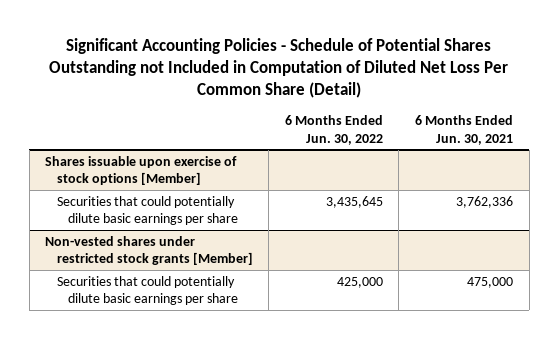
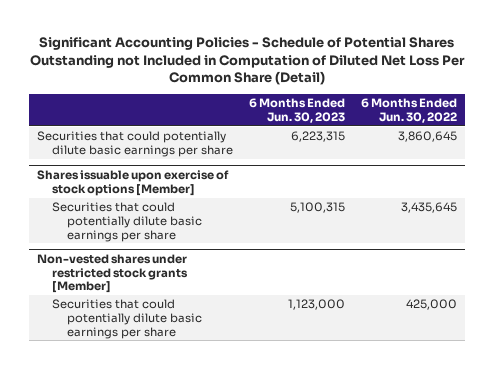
[415,115,514,145] 6 Months Ended Jun. 30, 2021 -> none
none -> [248,98,345,123] 6 Months Ended Jun. 30, 2023
none -> [37,131,234,157] Securities that could potentially dilute basic earnings per share

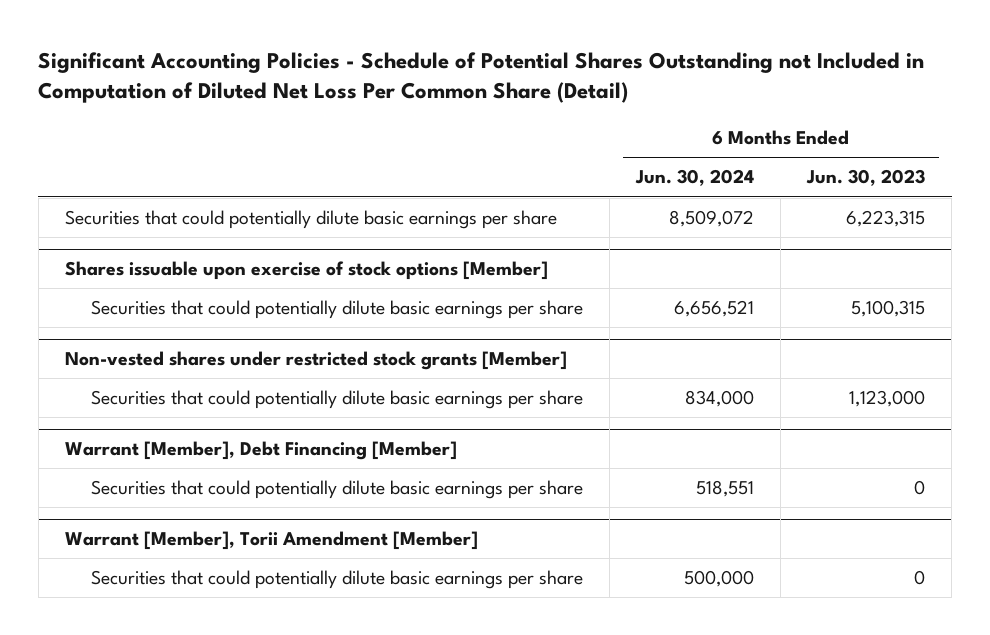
[360,98,457,123] 6 Months Ended Jun. 30, 2022 -> none
none -> [634,169,754,187] Jun. 30, 2024
none -> [65,441,458,461] Warrant [Member], Debt Financing [Member]
none -> [90,480,583,500] Securities that could potentially dilute basic earnings per share
none -> [65,531,479,551] Warrant [Member], Torii Amendment [Member]
none -> [90,570,583,590] Securities that could potentially dilute basic earnings per share

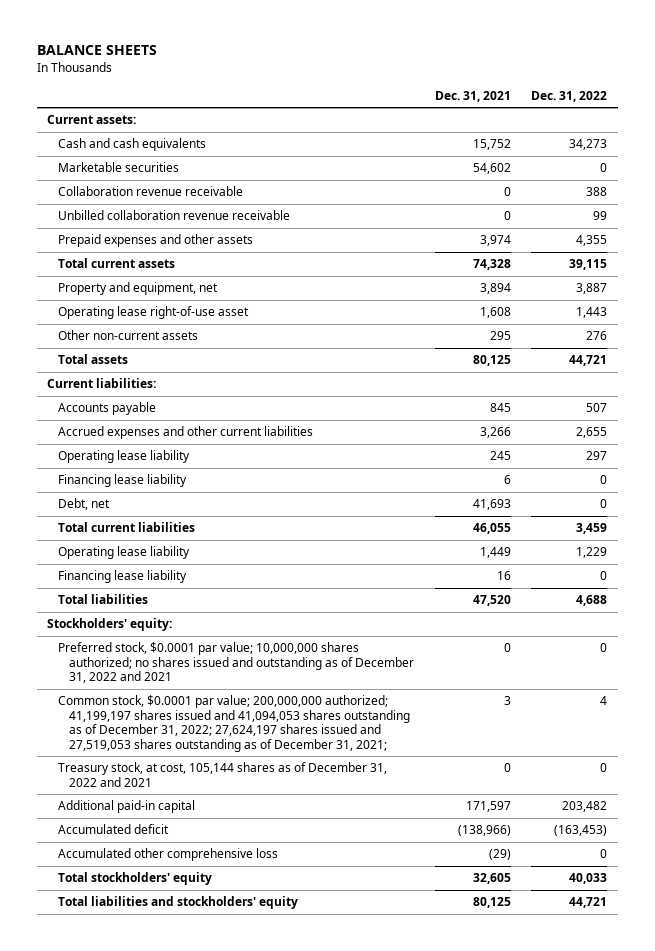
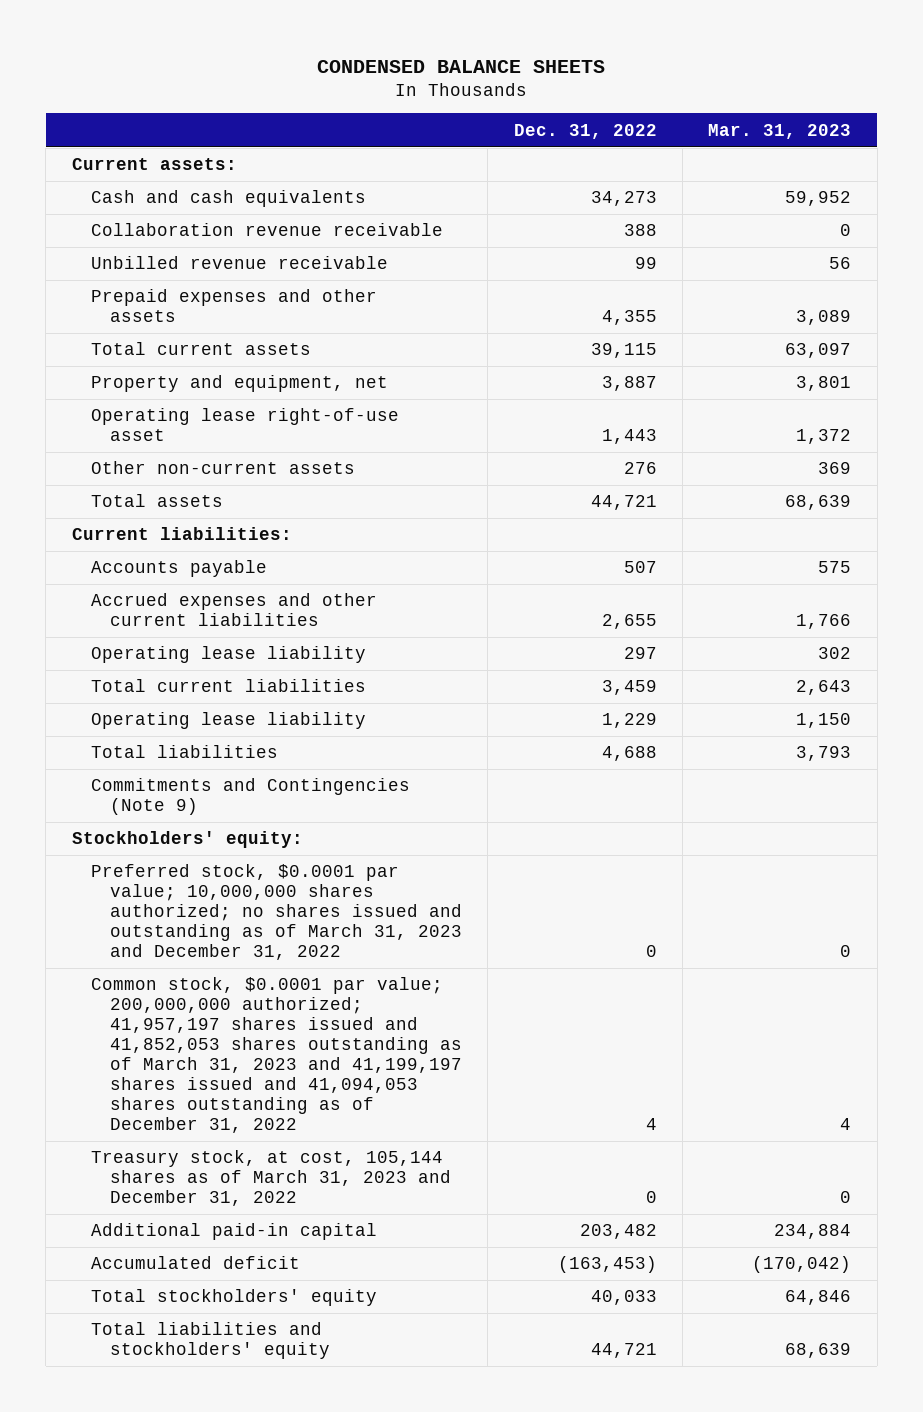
[36,45,157,56] BALANCE SHEETS -> [317,59,606,73] CONDENSED BALANCE SHEETS
[434,90,511,102] Dec. 31, 2021 -> none
none -> [708,123,852,139] Mar. 31, 2023
[58,162,180,173] Marketable securities -> none
[58,210,291,221] Unbilled collaboration revenue receivable -> [90,256,388,270] Unbilled revenue receivable
[58,474,188,488] Financing lease liability -> none
[58,498,111,511] Debt, net -> none
[58,570,188,584] Financing lease liability -> none
none -> [90,778,410,816] Commitments and Contingencies (Note 9)
[58,642,414,684] Preferred stock, $0.0001 par value; 10,000,000 shares authorized; no shares issued and outstanding as of December 31, 2022 and 2021 -> [90,864,463,961] Preferred stock, $0.0001 par value; 10,000,000 shares authorized; no shares issued and outstanding as of March 31, 2023 and December 31, 2022
[58,695,410,752] Common stock, $0.0001 par value; 200,000,000 authorized; 41,199,197 shares issued and 41,094,053 shares outstanding as of December 31, 2022; 27,624,197 shares issued and 27,519,053 shares outstanding as of December 31, 2021; -> [90,977,463,1134] Common stock, $0.0001 par value; 200,000,000 authorized; 41,957,197 shares issued and 41,852,053 shares outstanding as of March 31, 2023 and 41,199,197 shares issued and 41,094,053 shares outstanding as of December 31, 2022
[58,762,388,787] Treasury stock, at cost, 105,144 shares as of December 31, 2022 and 2021 -> [90,1150,452,1207] Treasury stock, at cost, 105,144 shares as of March 31, 2023 and December 31, 2022
[58,848,279,862] Accumulated other comprehensive loss -> none

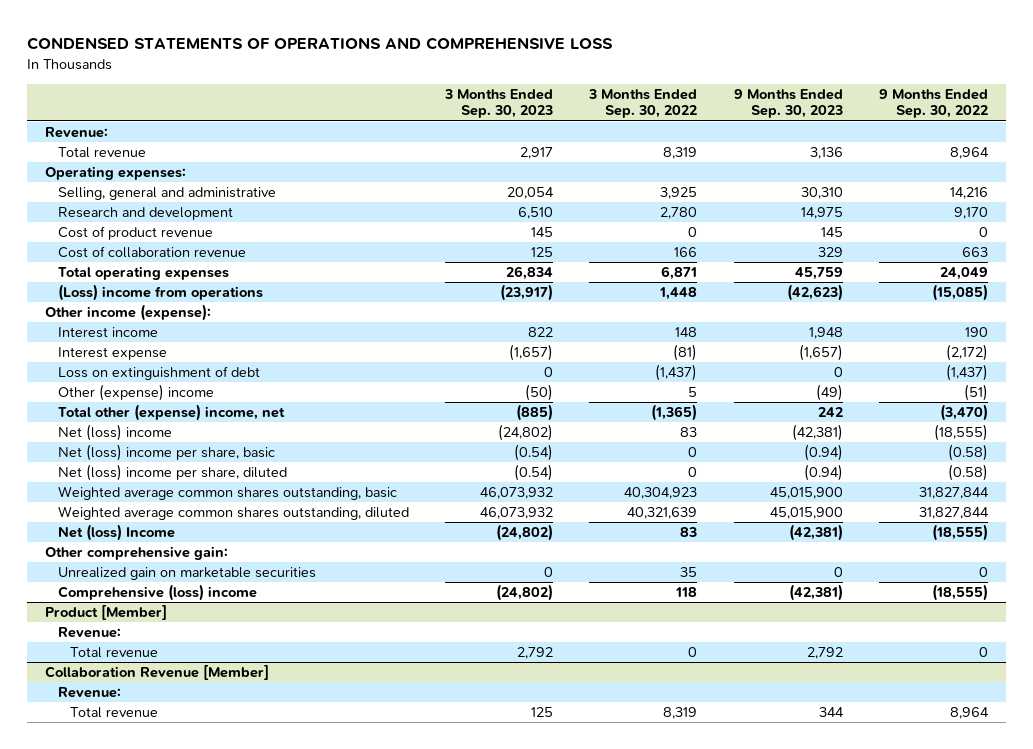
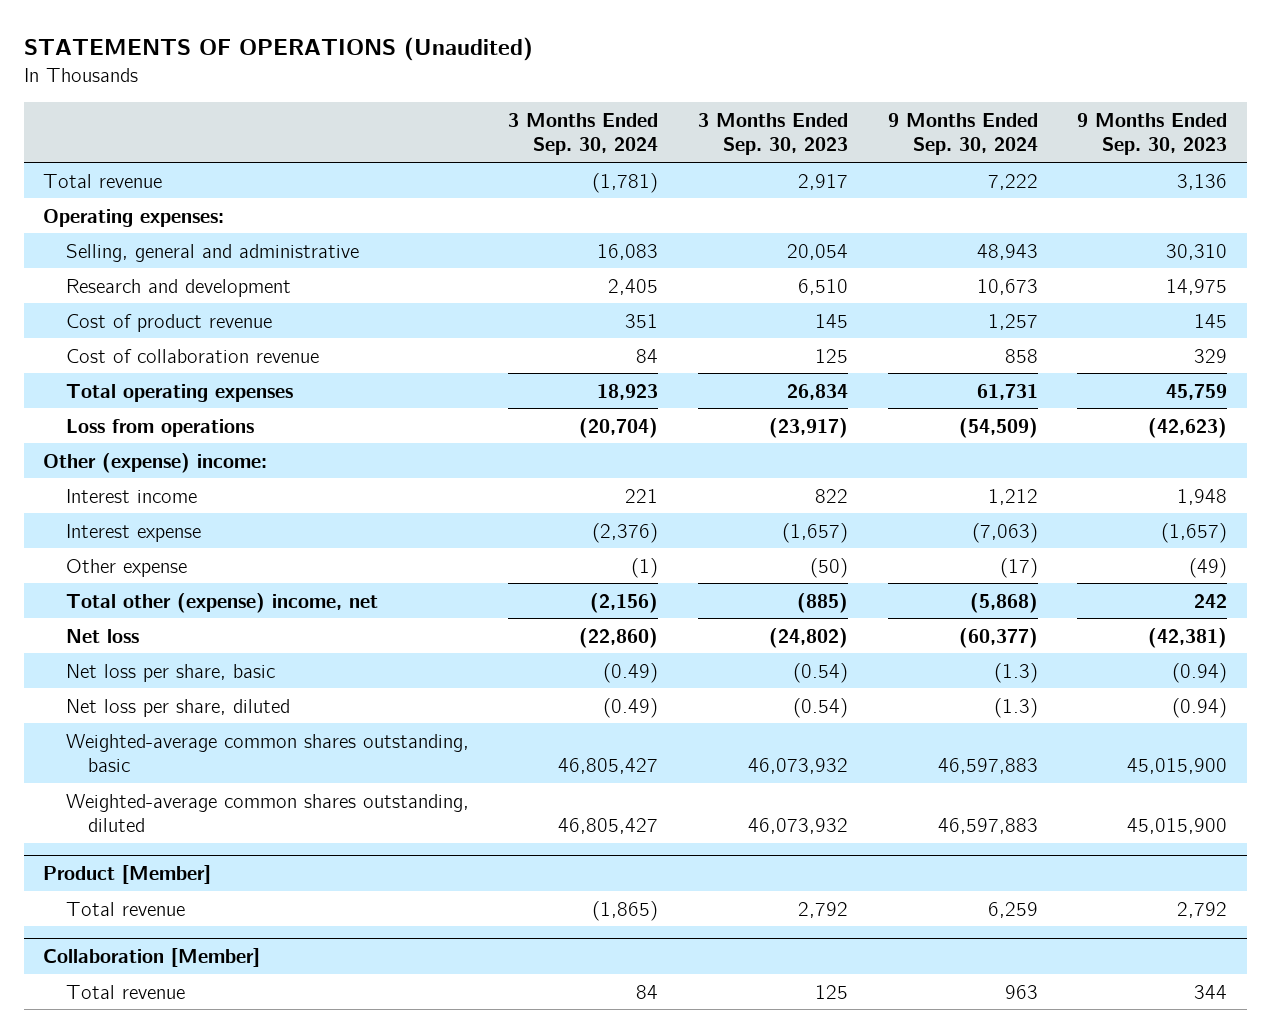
[27,37,614,51] CONDENSED STATEMENTS OF OPERATIONS AND COMPREHENSIVE LOSS -> [23,36,533,61] STATEMENTS OF OPERATIONS (Unaudited)
[588,88,698,119] 3 Months Ended Sep. 30, 2022 -> none
[879,88,989,119] 9 Months Ended Sep. 30, 2022 -> none
none -> [508,112,659,156] 3 Months Ended Sep. 30, 2024
none -> [887,112,1038,156] 9 Months Ended Sep. 30, 2024
[45,127,109,139] Revenue: -> none
[57,284,263,302] (Loss) income from operations -> [65,418,254,437] Loss from operations
[45,304,212,322] Other income (expense): -> [43,452,268,473] Other (expense) income:
[57,366,260,381] Loss on extinguishment of debt -> none
[57,384,214,402] Other (expense) income -> [65,558,187,577] Other expense
[57,524,175,542] Net (loss) Income -> none
[45,546,229,561] Other comprehensive gain: -> none
[57,567,316,581] Unrealized gain on marketable securities -> none
[57,584,257,602] Comprehensive (loss) income -> none
[57,424,172,442] Net (loss) income -> [65,628,139,643] Net loss
[57,444,275,462] Net (loss) income per share, basic -> [65,663,275,682] Net loss per share, basic
[57,464,287,482] Net (loss) income per share, diluted -> [65,698,290,717] Net loss per share, diluted
[57,486,397,501] Weighted average common shares outstanding, basic -> [65,733,469,773] Weighted-average common shares outstanding, basic
[57,506,409,521] Weighted average common shares outstanding, diluted -> [65,793,469,833] Weighted-average common shares outstanding, diluted
[57,627,121,639] Revenue: -> none
[57,687,121,699] Revenue: -> none
[45,665,270,681] Collaboration Revenue [Member] -> [43,948,261,968] Collaboration [Member]

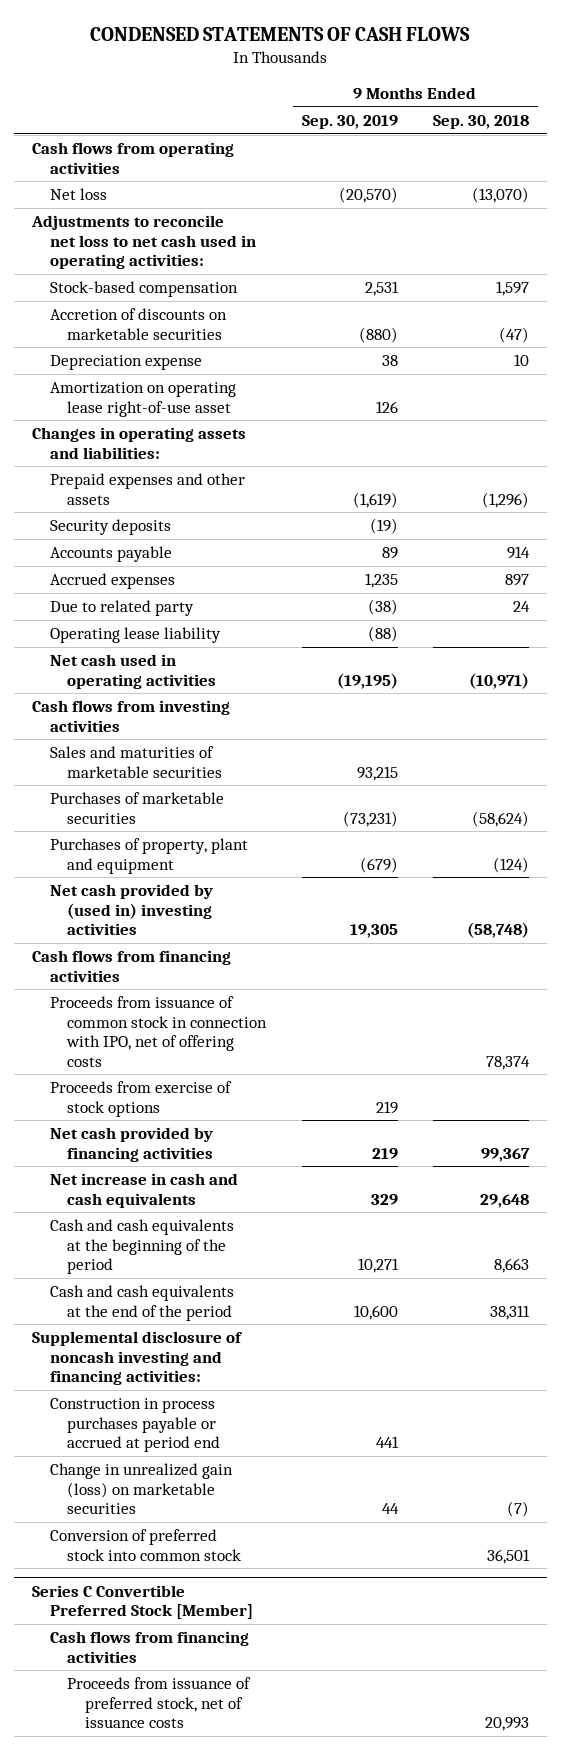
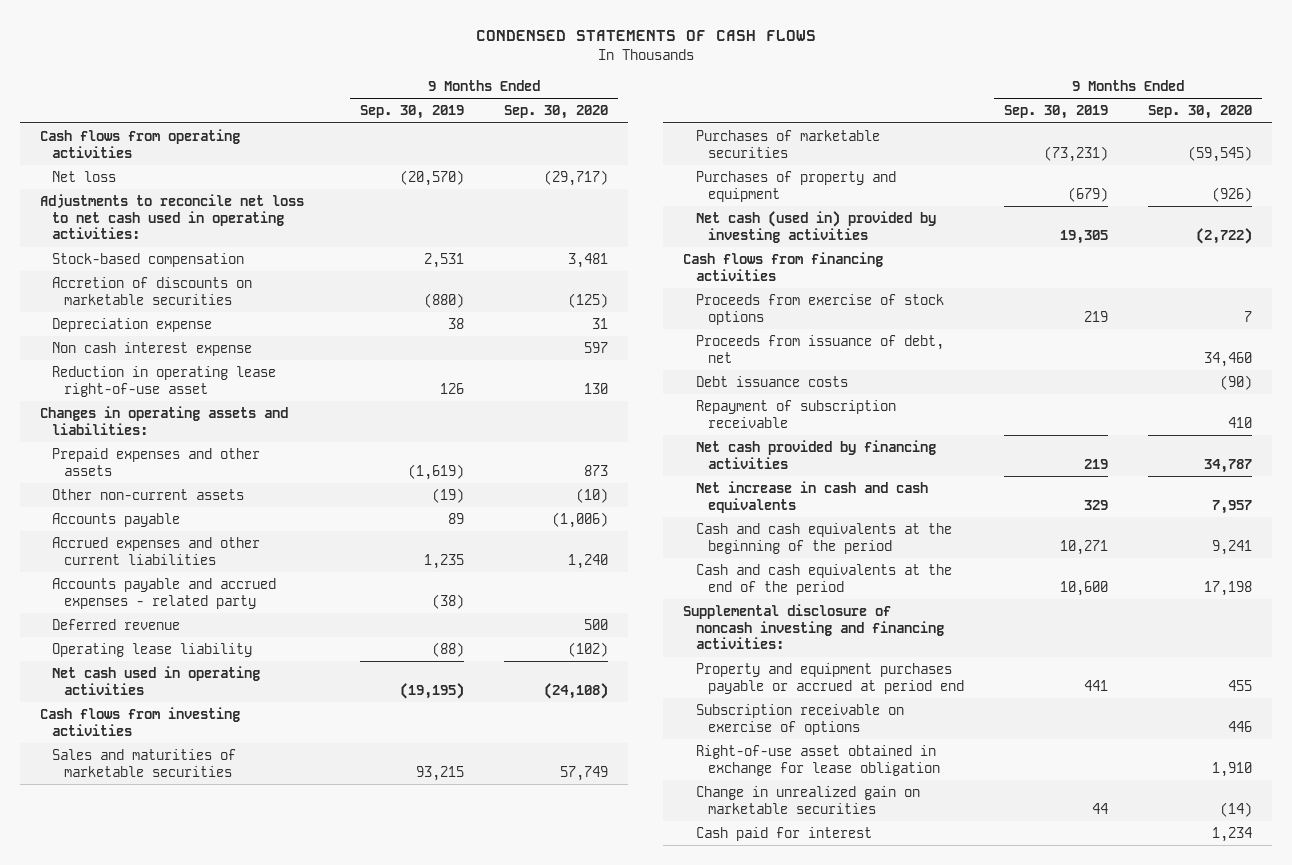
[432,115,529,130] Sep. 30, 2018 -> none
none -> [504,105,609,120] Sep. 30, 2020
none -> [51,341,252,356] Non cash interest expense
[49,382,236,417] Amortization on operating lease right-of-use asset -> [51,365,276,397] Reduction in operating lease right-of-use asset
[49,519,171,536] Security deposits -> none
none -> [51,488,244,500] Other non-current assets
[49,600,194,617] Due to related party -> none
[49,573,175,590] Accrued expenses -> [51,536,260,565] Accrued expenses and other current liabilities
none -> [51,577,276,609] Accounts payable and accrued expenses - related party
none -> [51,618,180,630] Deferred revenue
[49,838,248,874] Purchases of property, plant and equipment -> [695,170,896,202] Purchases of property and equipment
[49,884,213,936] Net cash provided by (used in) investing activities -> [695,210,936,243] Net cash (used in) provided by investing activities
[49,996,268,1067] Proceeds from issuance of common stock in connection with IPO, net of offering costs -> none
none -> [695,334,944,363] Proceeds from issuance of debt, net
none -> [695,375,848,387] Debt issuance costs
none -> [695,399,896,428] Repayment of subscription receivable
[49,1529,242,1561] Conversion of preferred stock into common stock -> none
[32,1584,253,1620] Series C Convertible Preferred Stock [Member] -> none
[49,1631,249,1663] Cash flows from financing activities -> none
[67,1677,252,1729] Proceeds from issuance of preferred stock, net of issuance costs -> none
[49,1398,221,1453] Construction in process purchases payable or accrued at period end -> [695,662,964,694] Property and equipment purchases payable or accrued at period end
none -> [695,703,904,735] Subscription receivable on exercise of options
none -> [695,744,940,776] Right-of-use asset obtained in exchange for lease obligation
[49,1463,233,1515] Change in unrealized gain (loss) on marketable securities -> [695,785,920,814] Change in unrealized gain on marketable securities
none -> [695,826,872,841] Cash paid for interest

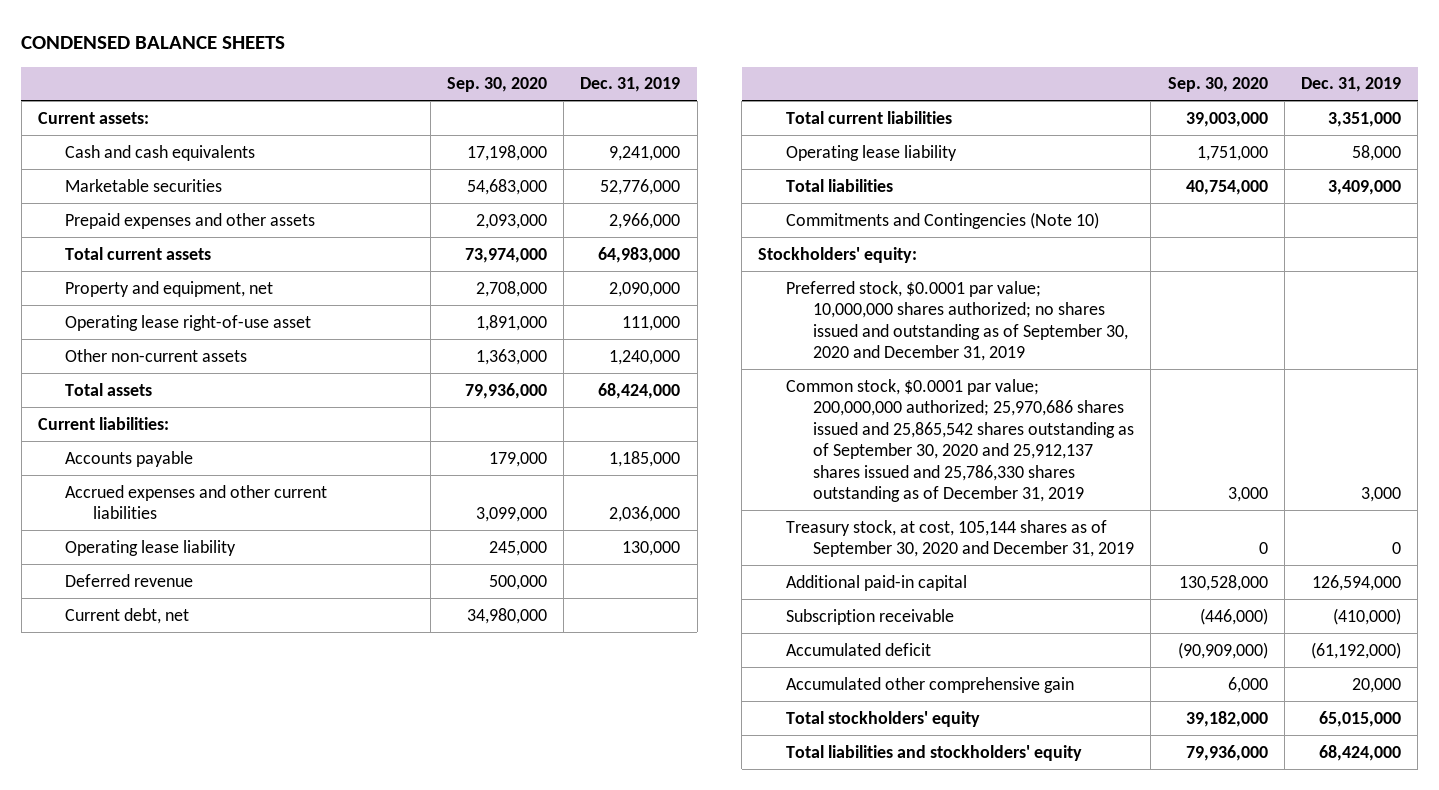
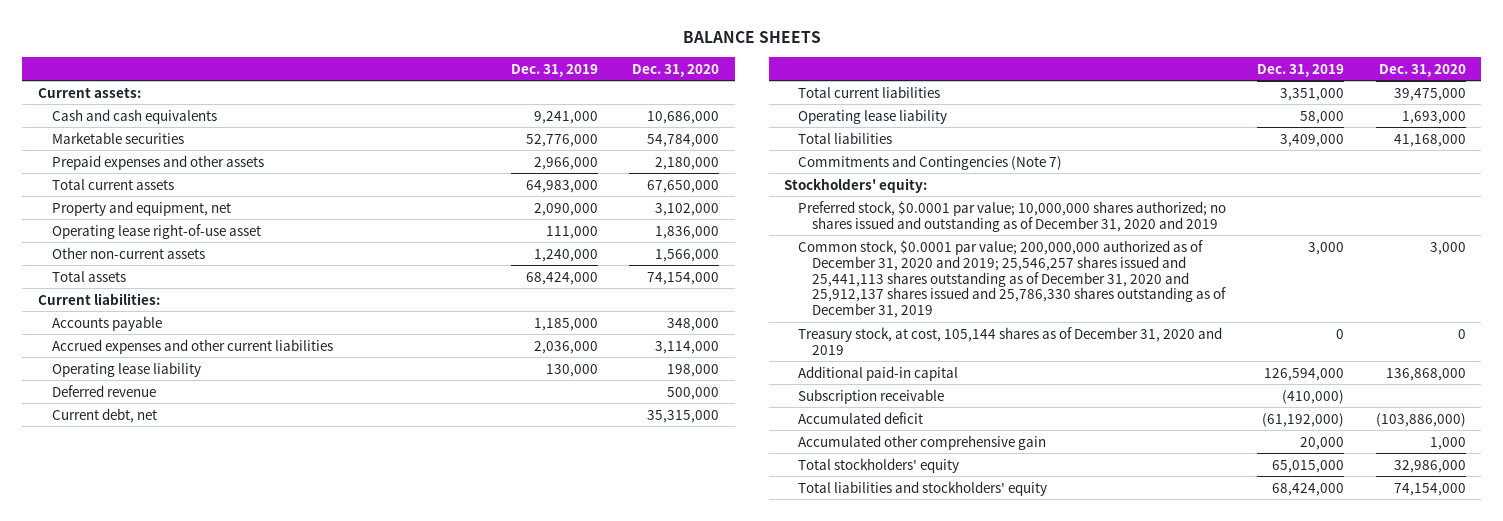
[21,35,286,49] CONDENSED BALANCE SHEETS -> [682,31,821,44] BALANCE SHEETS
[447,77,548,93] Sep. 30, 2020 -> none
none -> [632,63,720,77] Dec. 31, 2020
[785,211,1099,229] Commitments and Contingencies (Note 10) -> [798,154,1063,170] Commitments and Contingencies (Note 7)
[785,280,1129,362] Preferred stock, $0.0001 par value; 10,000,000 shares authorized; no shares issued and outstanding as of September 30, 2020 and December 31, 2019 -> [798,200,1227,232] Preferred stock, $0.0001 par value; 10,000,000 shares authorized; no shares issued and outstanding as of December 31, 2020 and 2019
[785,378,1135,503] Common stock, $0.0001 par value; 200,000,000 authorized; 25,970,686 shares issued and 25,865,542 shares outstanding as of September 30, 2020 and 25,912,137 shares issued and 25,786,330 shares outstanding as of December 31, 2019 -> [798,239,1227,319] Common stock, $0.0001 par value; 200,000,000 authorized as of December 31, 2020 and 2019; 25,546,257 shares issued and 25,441,113 shares outstanding as of December 31, 2020 and 25,912,137 shares issued and 25,786,330 shares outstanding as of December 31, 2019
[785,519,1135,558] Treasury stock, at cost, 105,144 shares as of September 30, 2020 and December 31, 2019 -> [798,326,1223,355] Treasury stock, at cost, 105,144 shares as of December 31, 2020 and 2019

